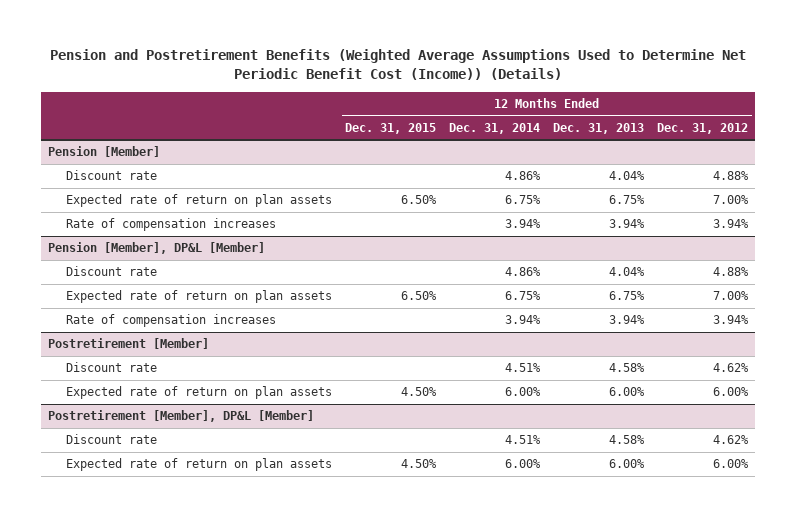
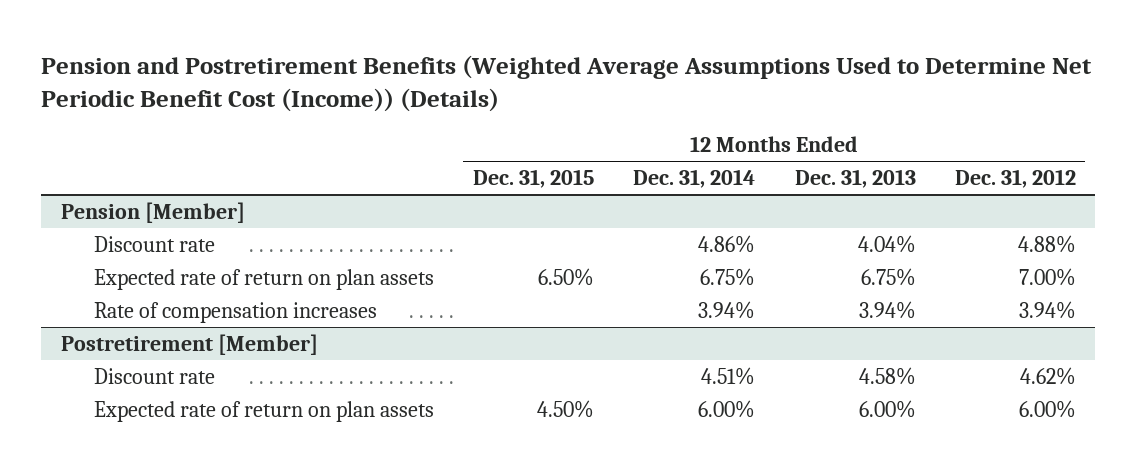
[48,242,266,255] Pension [Member], DP&L [Member] -> none
[65,266,157,277] Discount rate -> none
[65,290,332,304] Expected rate of return on plan assets -> none
[65,314,276,328] Rate of compensation increases -> none
[48,410,315,423] Postretirement [Member], DP&L [Member] -> none
[65,434,157,445] Discount rate -> none
[65,458,332,472] Expected rate of return on plan assets -> none

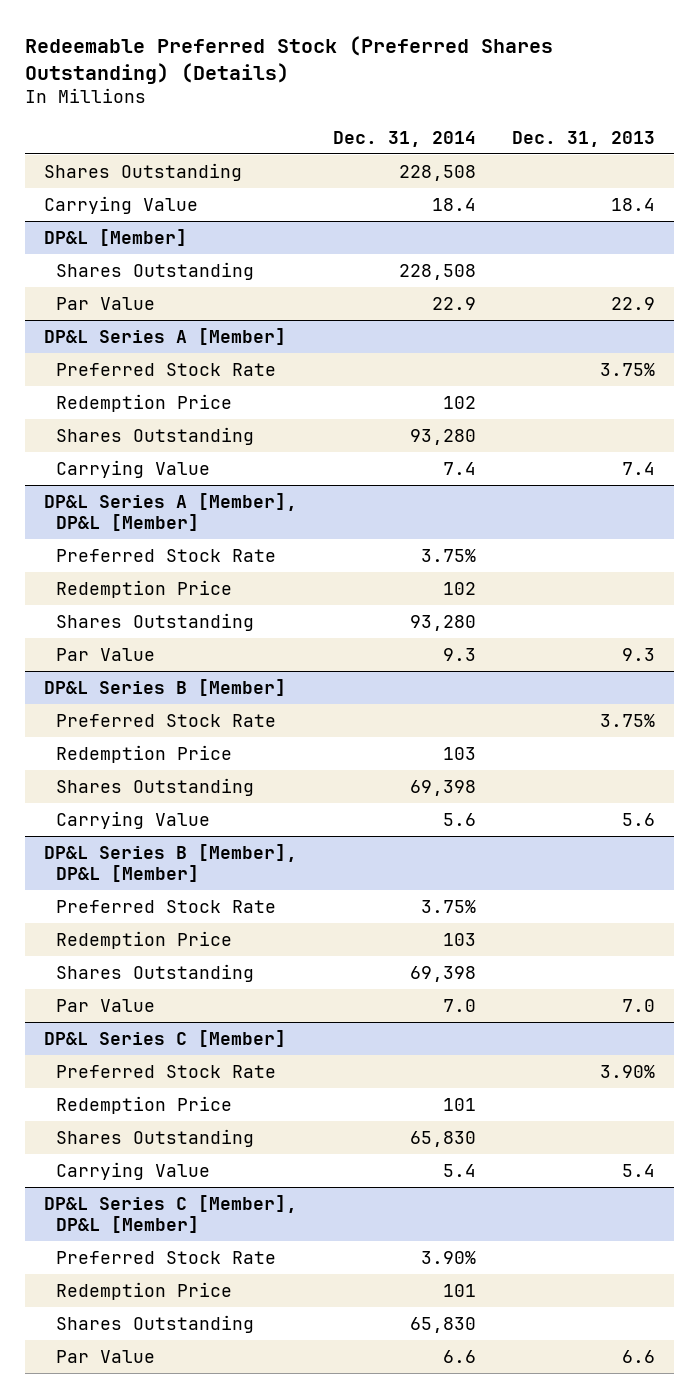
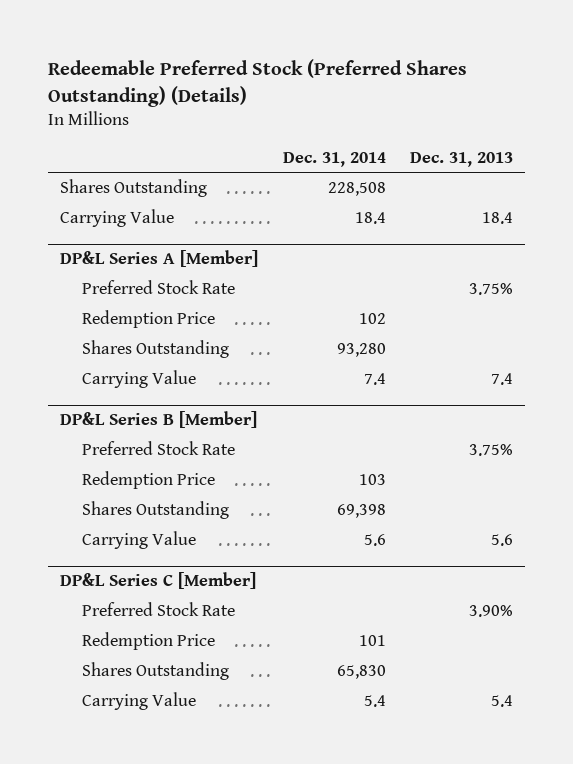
[43,228,187,246] DP&L [Member] -> none
[56,261,255,280] Shares Outstanding -> none
[56,296,156,310] Par Value -> none
[43,492,297,532] DP&L Series A [Member], DP&L [Member] -> none
[56,548,277,562] Preferred Stock Rate -> none
[56,579,233,598] Redemption Price -> none
[56,612,255,631] Shares Outstanding -> none
[56,647,156,661] Par Value -> none
[43,843,297,883] DP&L Series B [Member], DP&L [Member] -> none
[56,899,277,913] Preferred Stock Rate -> none
[56,930,233,949] Redemption Price -> none
[56,963,255,982] Shares Outstanding -> none
[56,998,156,1012] Par Value -> none
[43,1194,297,1234] DP&L Series C [Member], DP&L [Member] -> none
[56,1250,277,1264] Preferred Stock Rate -> none
[56,1281,233,1300] Redemption Price -> none
[56,1314,255,1333] Shares Outstanding -> none
[56,1349,156,1363] Par Value -> none

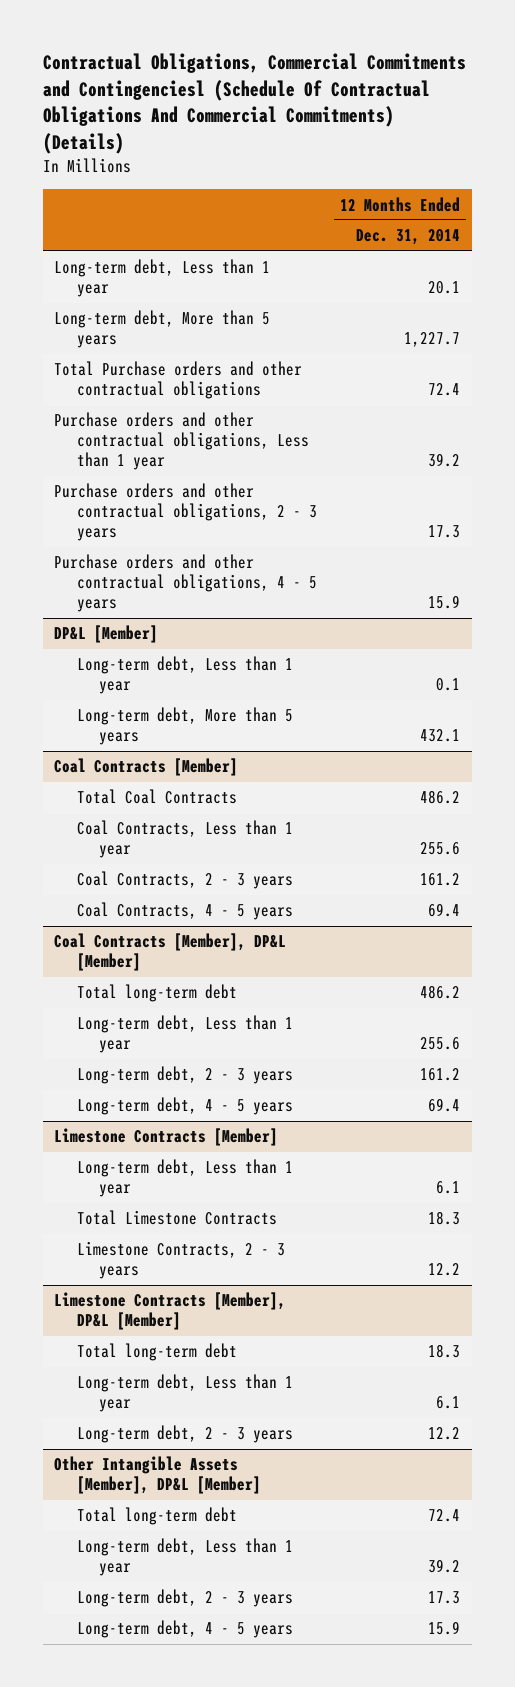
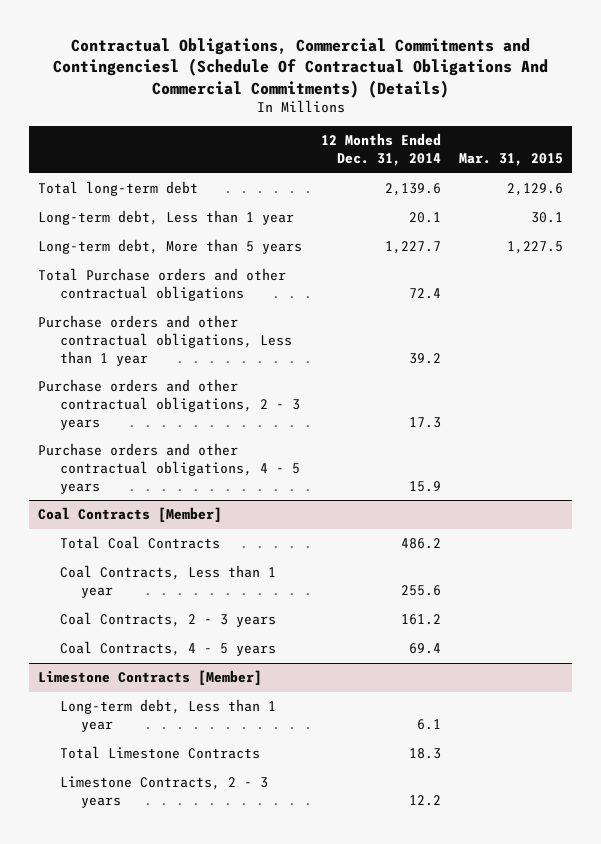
none -> [459,153,564,167] Mar. 31, 2015
none -> [38,181,199,197] Total long-term debt
[54,625,159,644] DP&L [Member] -> none
[76,656,293,695] Long-term debt, Less than 1 year -> none
[76,707,293,746] Long-term debt, More than 5 years -> none
[54,933,287,972] Coal Contracts [Member], DP&L [Member] -> none
[76,984,237,1003] Total long-term debt -> none
[76,1015,293,1054] Long-term debt, Less than 1 year -> none
[76,1066,293,1085] Long-term debt, 2 - 3 years -> none
[76,1097,293,1116] Long-term debt, 4 - 5 years -> none
[54,1292,287,1331] Limestone Contracts [Member], DP&L [Member] -> none
[76,1343,237,1362] Total long-term debt -> none
[76,1374,293,1413] Long-term debt, Less than 1 year -> none
[76,1425,293,1444] Long-term debt, 2 - 3 years -> none
[54,1456,261,1495] Other Intangible Assets [Member], DP&L [Member] -> none
[76,1507,237,1526] Total long-term debt -> none
[76,1538,293,1577] Long-term debt, Less than 1 year -> none
[76,1589,293,1608] Long-term debt, 2 - 3 years -> none
[76,1620,293,1639] Long-term debt, 4 - 5 years -> none

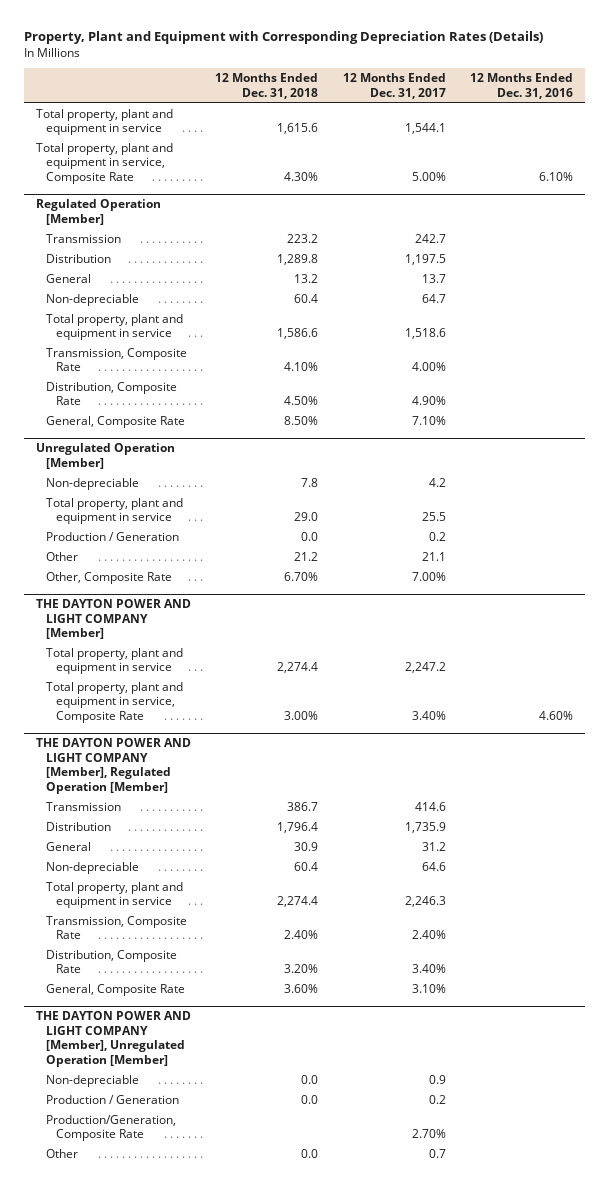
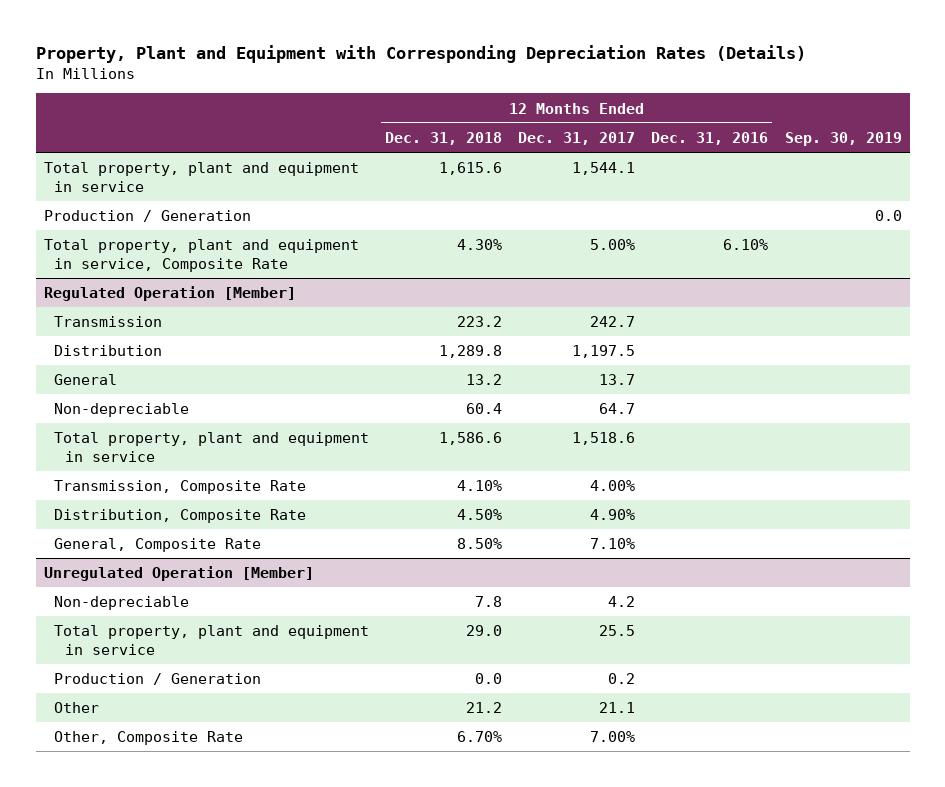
none -> [784,132,902,147] Sep. 30, 2019
none -> [43,210,251,223] Production / Generation
[35,599,191,640] THE DAYTON POWER AND LIGHT COMPANY [Member] -> none
[45,647,183,675] Total property, plant and equipment in service -> none
[45,681,183,724] Total property, plant and equipment in service, Composite Rate -> none
[35,738,191,794] THE DAYTON POWER AND LIGHT COMPANY [Member], Regulated Operation [Member] -> none
[45,801,121,811] Transmission -> none
[45,821,111,831] Distribution -> none
[45,841,91,851] General -> none
[45,861,139,874] Non-depreciable -> none
[45,881,183,909] Total property, plant and equipment in service -> none
[45,915,187,940] Transmission, Composite Rate -> none
[45,949,177,974] Distribution, Composite Rate -> none
[45,983,185,996] General, Composite Rate -> none
[35,1011,191,1067] THE DAYTON POWER AND LIGHT COMPANY [Member], Unregulated Operation [Member] -> none
[45,1074,139,1087] Non-depreciable -> none
[45,1094,179,1104] Production / Generation -> none
[45,1114,176,1142] Production/Generation, Composite Rate -> none
[45,1148,78,1158] Other -> none

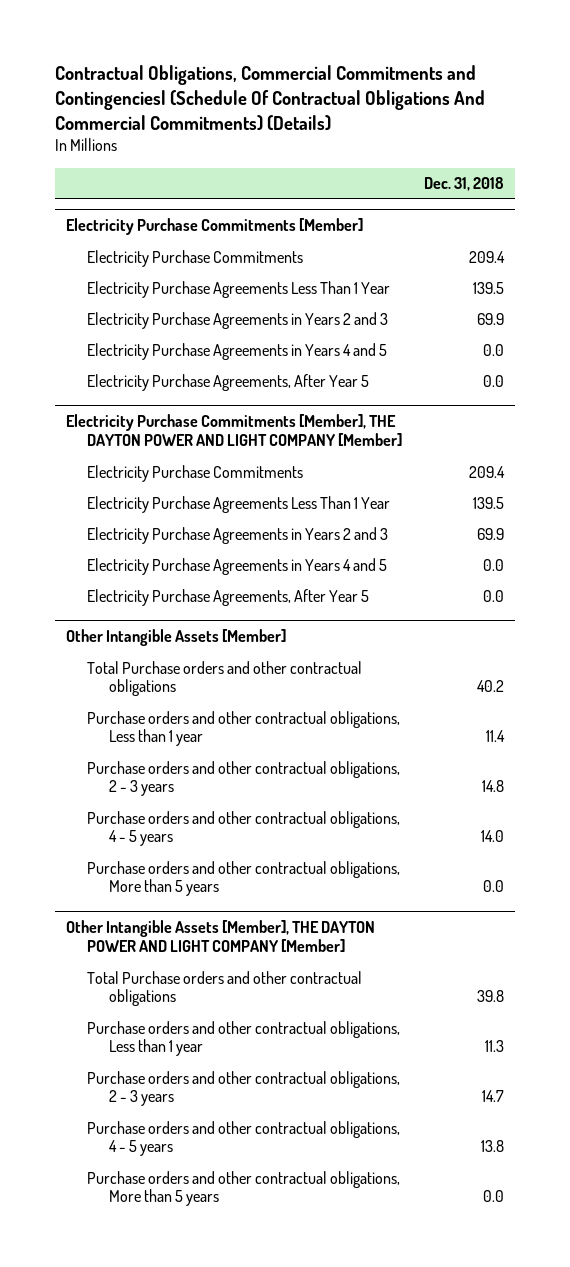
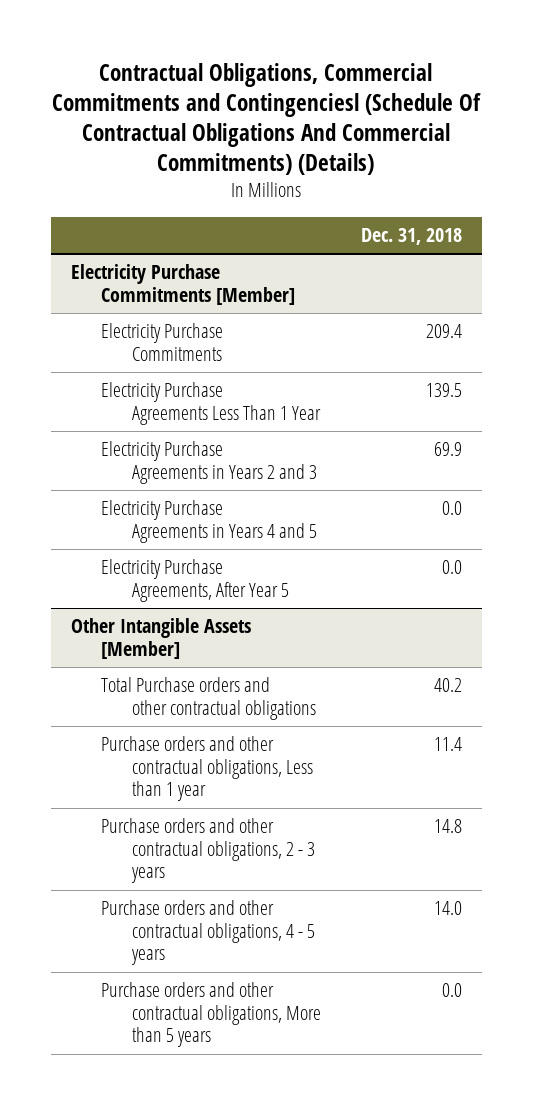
[65,414,403,446] Electricity Purchase Commitments [Member], THE DAYTON POWER AND LIGHT COMPANY [Member] -> none
[87,464,304,482] Electricity Purchase Commitments -> none
[87,495,391,513] Electricity Purchase Agreements Less Than 1 Year -> none
[87,526,389,544] Electricity Purchase Agreements in Years 2 and 3 -> none
[87,557,388,575] Electricity Purchase Agreements in Years 4 and 5 -> none
[87,588,370,606] Electricity Purchase Agreements, After Year 5 -> none
[65,920,375,952] Other Intangible Assets [Member], THE DAYTON POWER AND LIGHT COMPANY [Member] -> none
[87,970,363,1007] Total Purchase orders and other contractual obligations -> none
[87,1020,401,1057] Purchase orders and other contractual obligations, Less than 1 year -> none
[87,1070,401,1107] Purchase orders and other contractual obligations, 2 - 3 years -> none
[87,1120,401,1157] Purchase orders and other contractual obligations, 4 - 5 years -> none
[87,1170,401,1207] Purchase orders and other contractual obligations, More than 5 years -> none

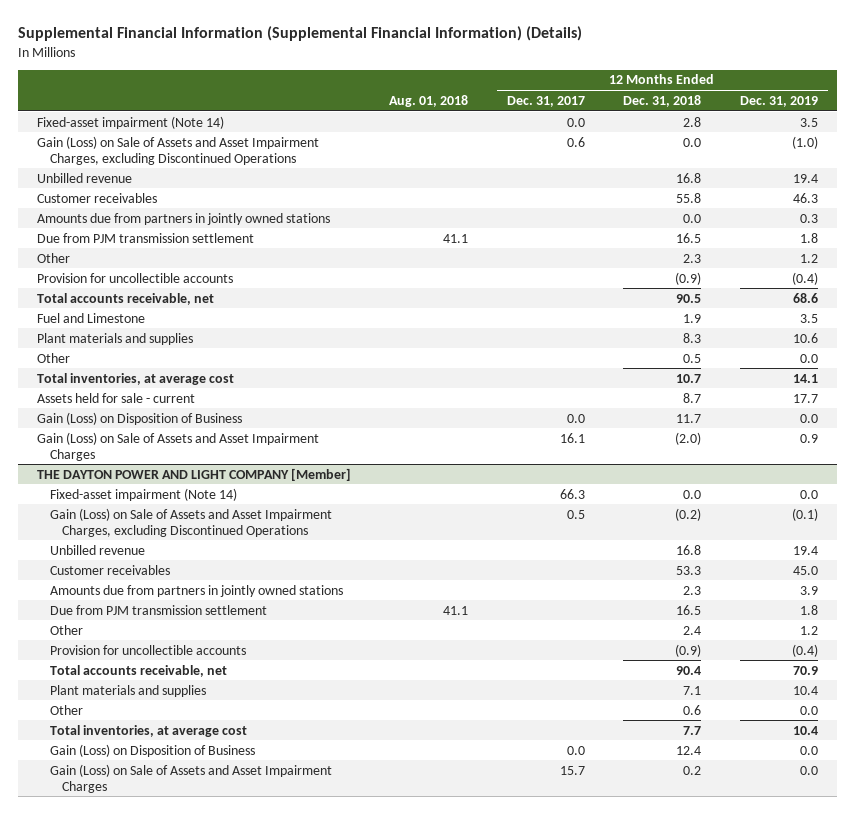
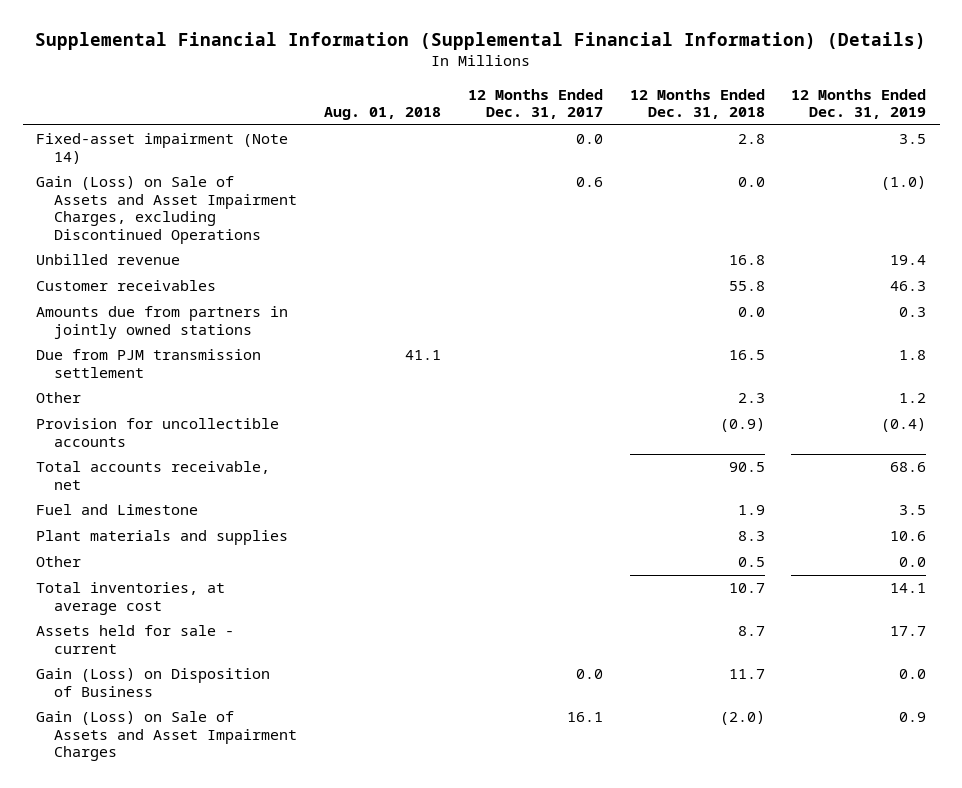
[36,467,351,481] THE DAYTON POWER AND LIGHT COMPANY [Member] -> none
[49,487,237,501] Fixed-asset impairment (Note 14) -> none
[49,507,332,537] Gain (Loss) on Sale of Assets and Asset Impairment Charges, excluding Discontinued Operations -> none
[49,544,145,555] Unbilled revenue -> none
[49,564,170,575] Customer receivables -> none
[49,584,343,597] Amounts due from partners in jointly owned stations -> none
[49,604,267,615] Due from PJM transmission settlement -> none
[49,624,83,635] Other -> none
[49,644,246,655] Provision for uncollectible accounts -> none
[49,664,227,677] Total accounts receivable, net -> none
[49,684,206,697] Plant materials and supplies -> none
[49,704,83,715] Other -> none
[49,724,247,737] Total inventories, at average cost -> none
[49,743,255,757] Gain (Loss) on Disposition of Business -> none
[49,763,332,793] Gain (Loss) on Sale of Assets and Asset Impairment Charges -> none

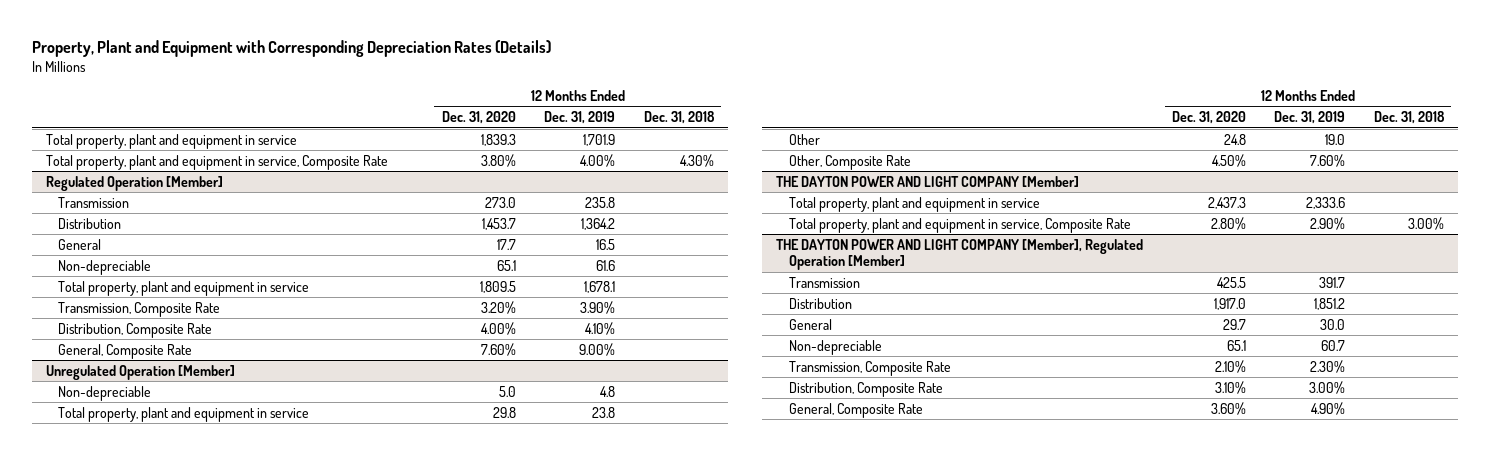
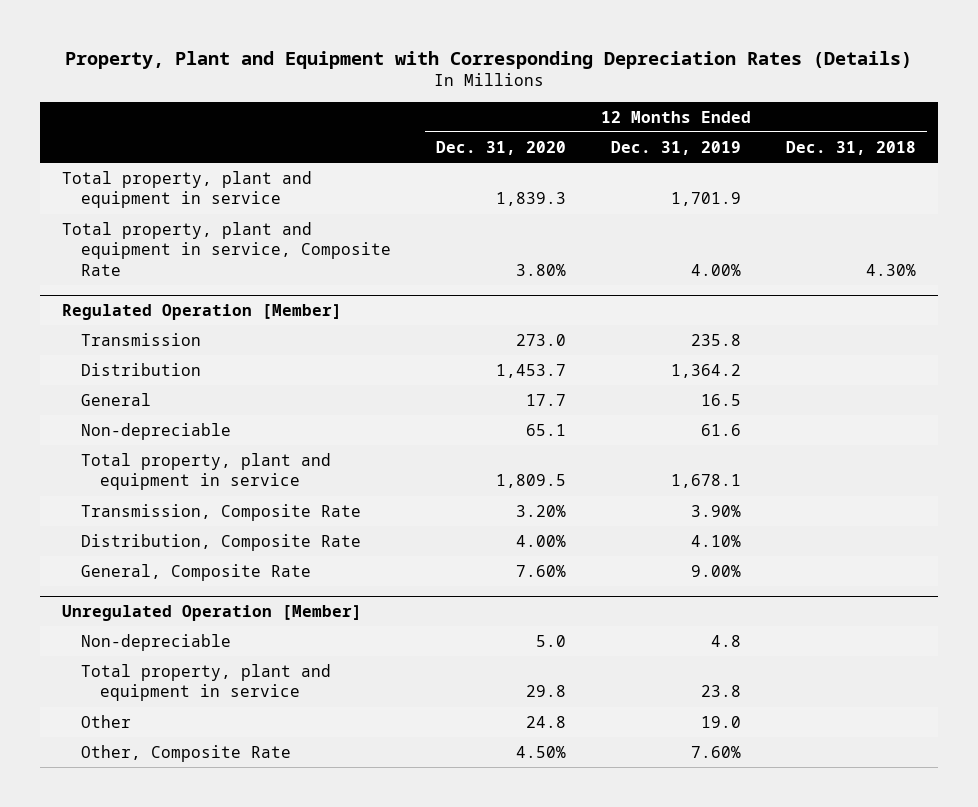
[776,175,1080,187] THE DAYTON POWER AND LIGHT COMPANY [Member] -> none
[788,196,1040,212] Total property, plant and equipment in service -> none
[788,217,1131,233] Total property, plant and equipment in service, Composite Rate -> none
[776,238,1144,271] THE DAYTON POWER AND LIGHT COMPANY [Member], Regulated Operation [Member] -> none
[788,276,860,288] Transmission -> none
[788,297,852,309] Distribution -> none
[788,318,832,330] General -> none
[788,339,882,355] Non-depreciable -> none
[788,360,951,376] Transmission, Composite Rate -> none
[788,381,943,397] Distribution, Composite Rate -> none
[788,402,923,418] General, Composite Rate -> none

